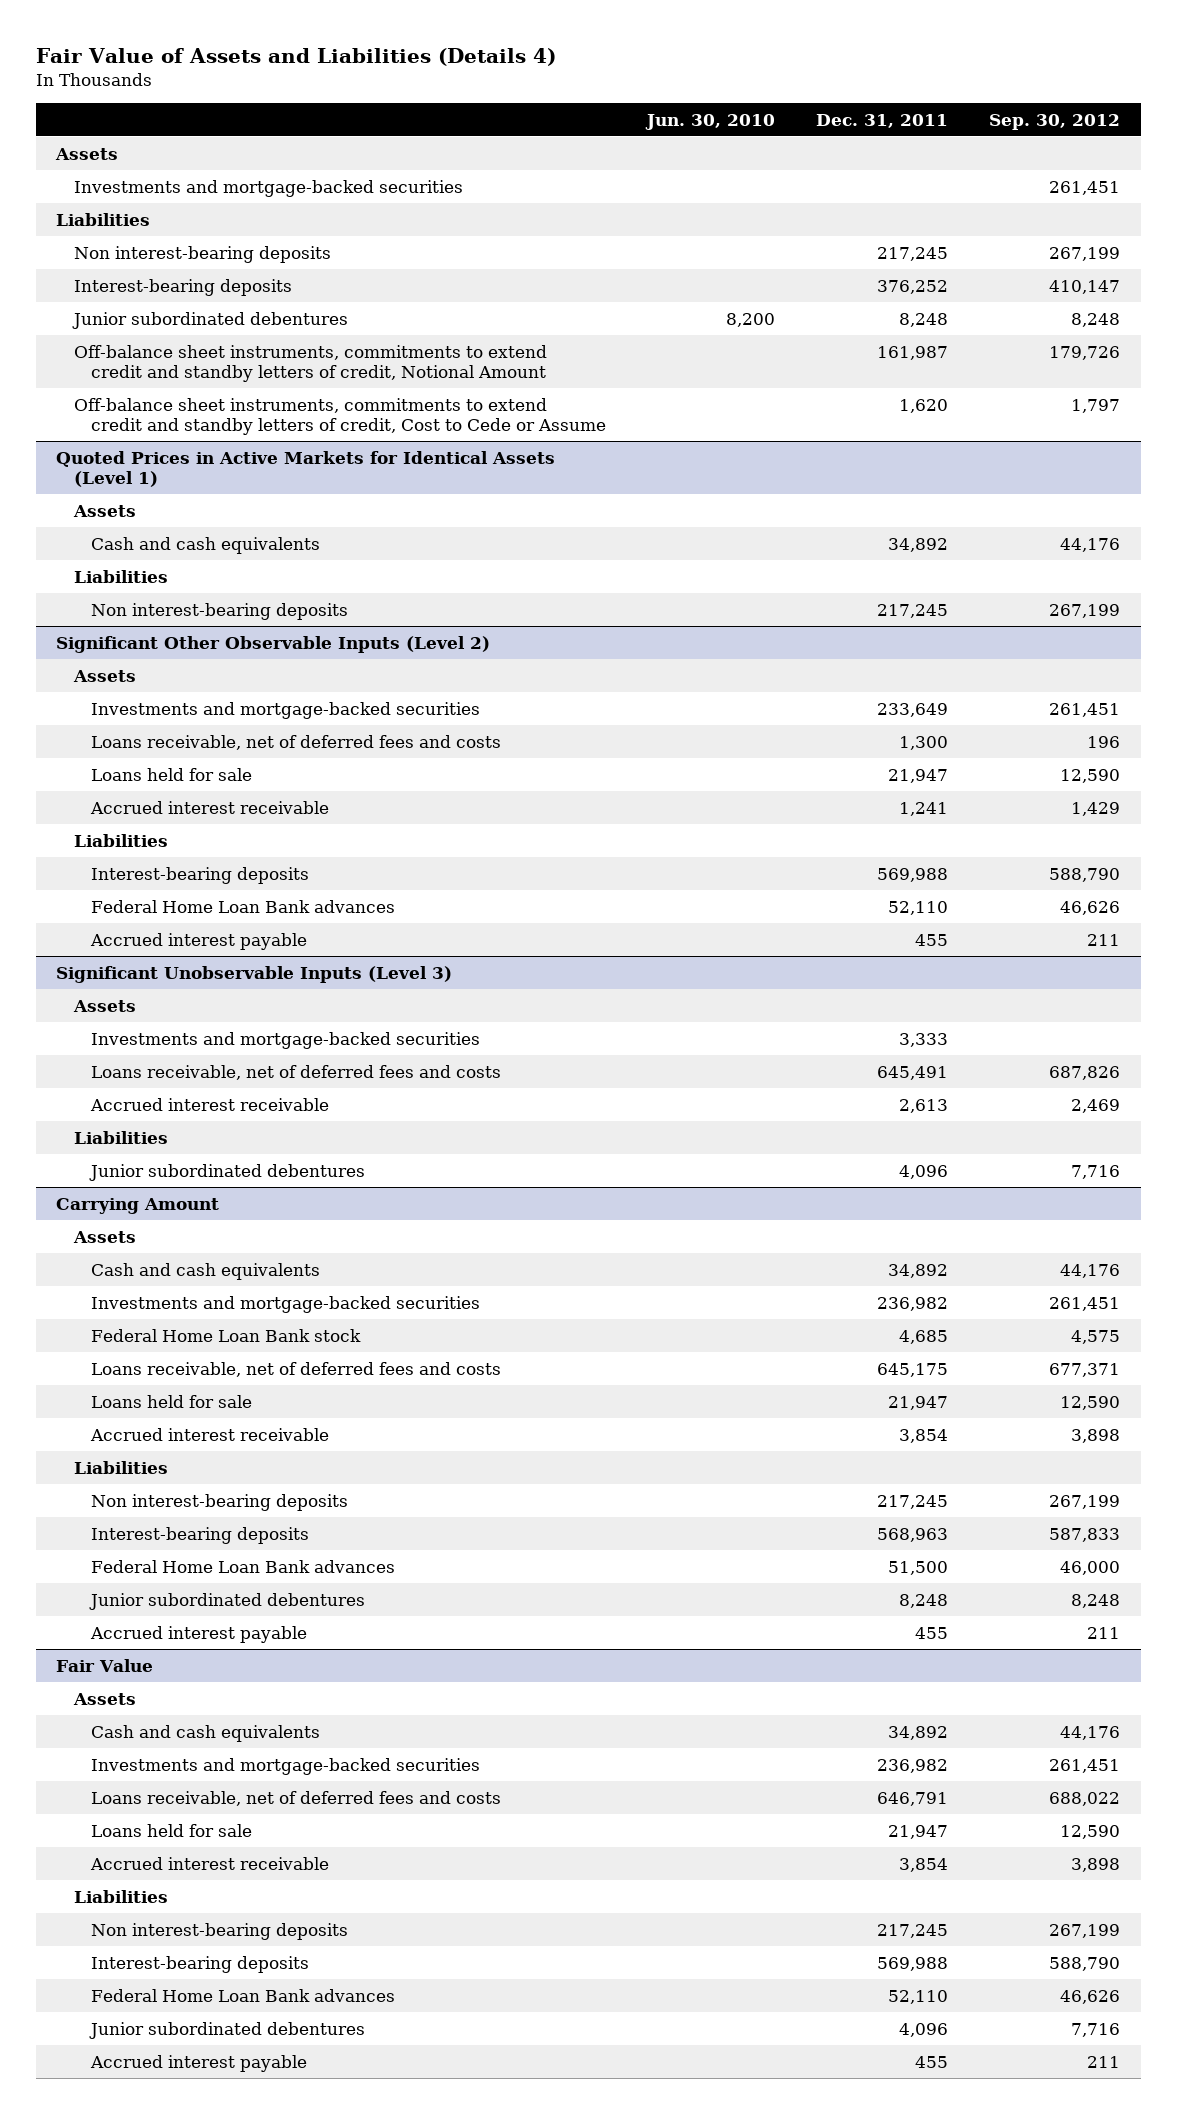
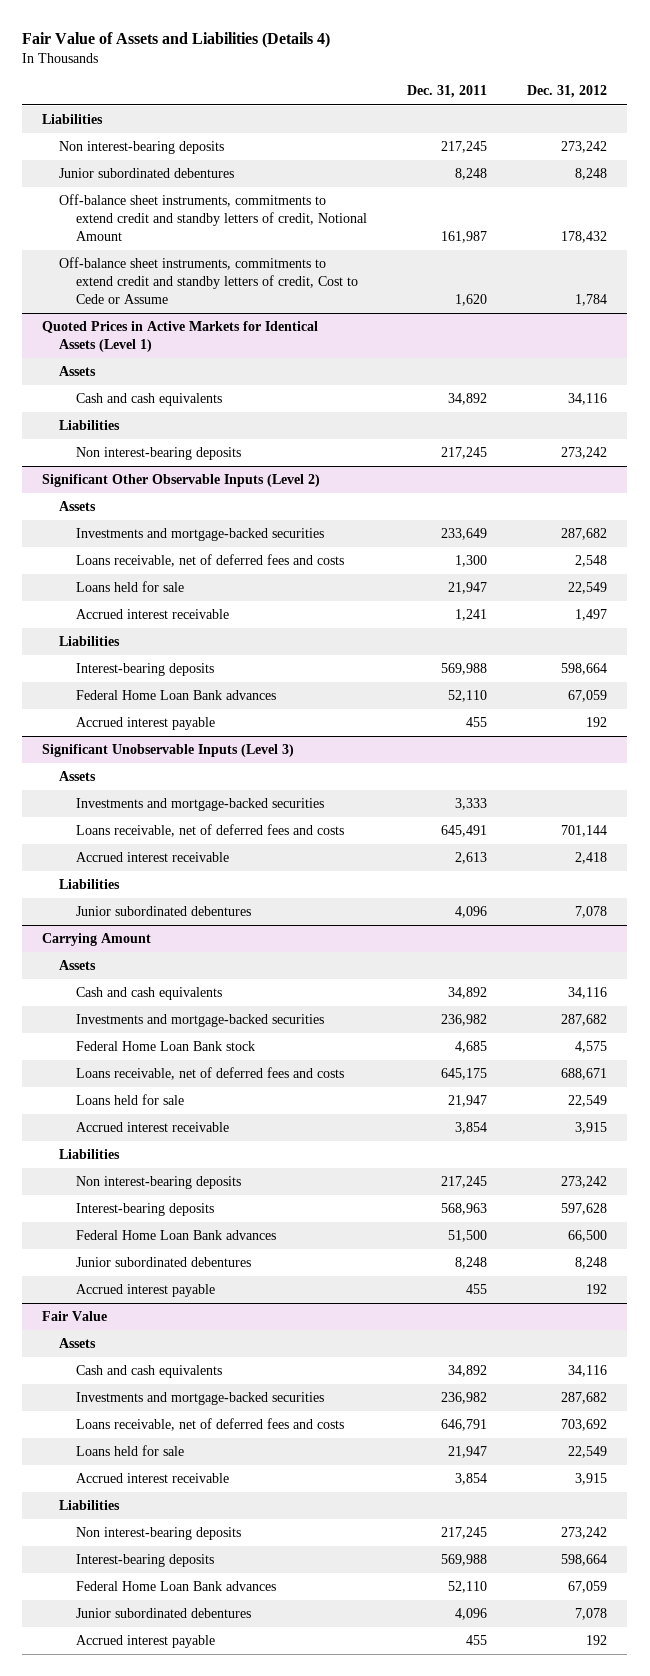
[644,113,775,130] Jun. 30, 2010 -> none
[989,113,1121,130] Sep. 30, 2012 -> none
none -> [527,85,608,99] Dec. 31, 2012
[55,147,119,160] Assets -> none
[73,179,463,197] Investments and mortgage-backed securities -> none
[73,278,292,296] Interest-bearing deposits -> none

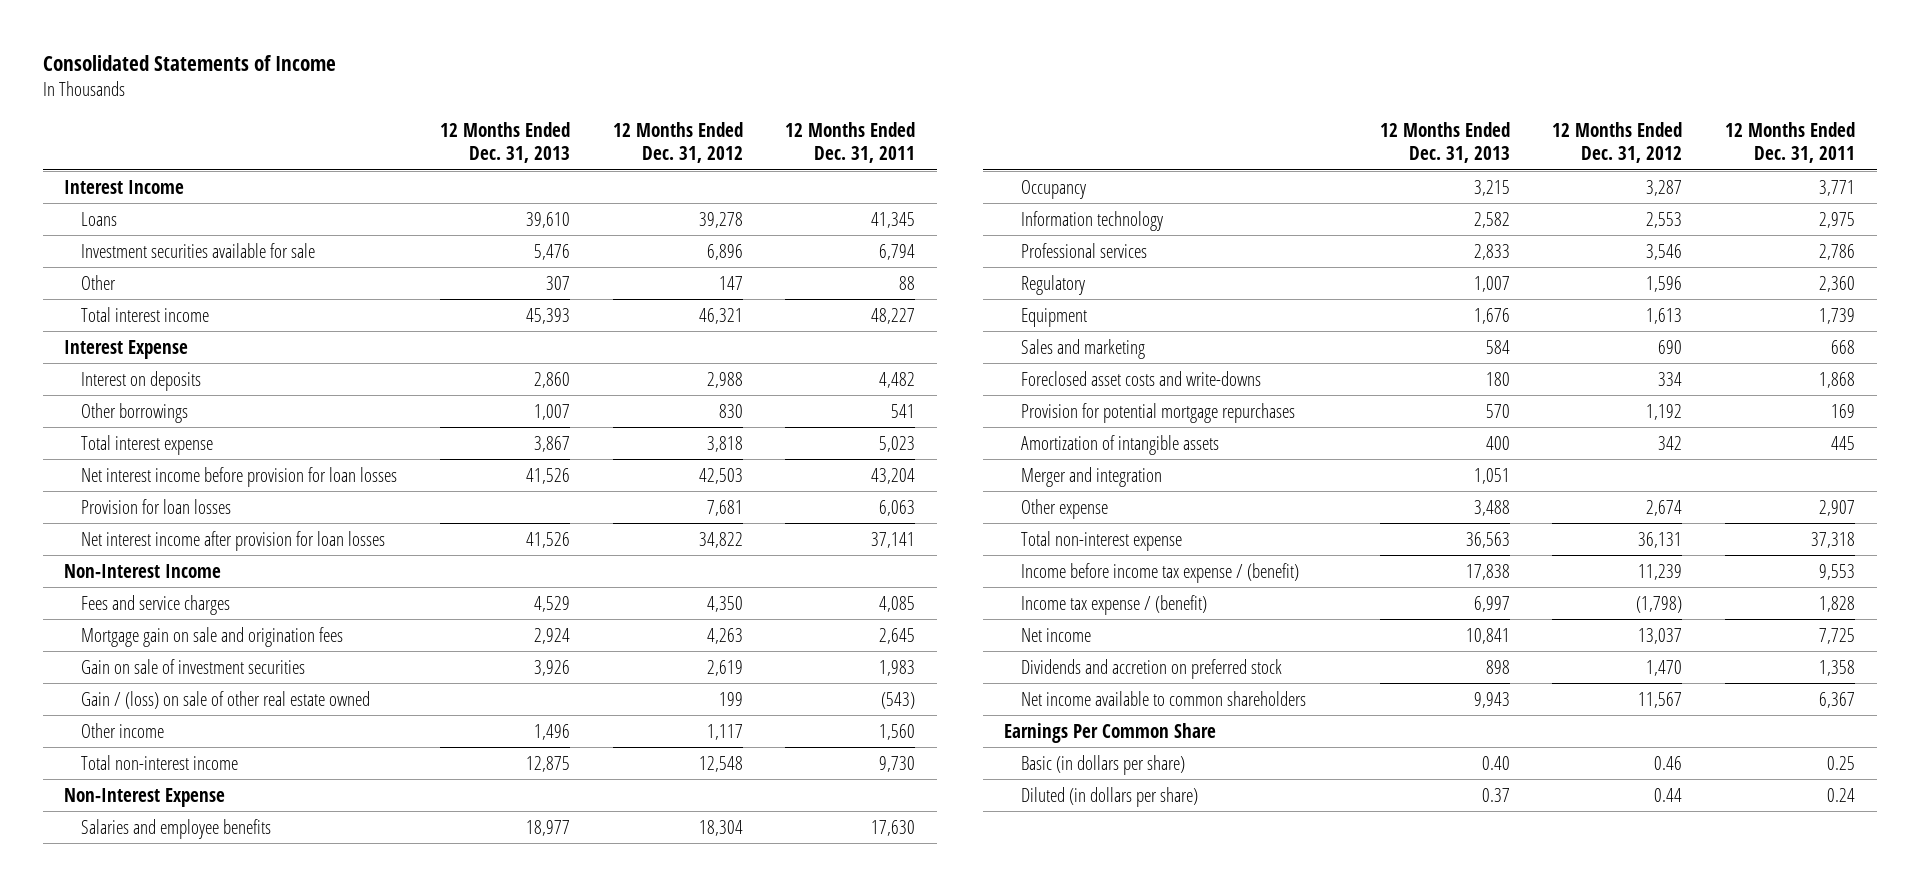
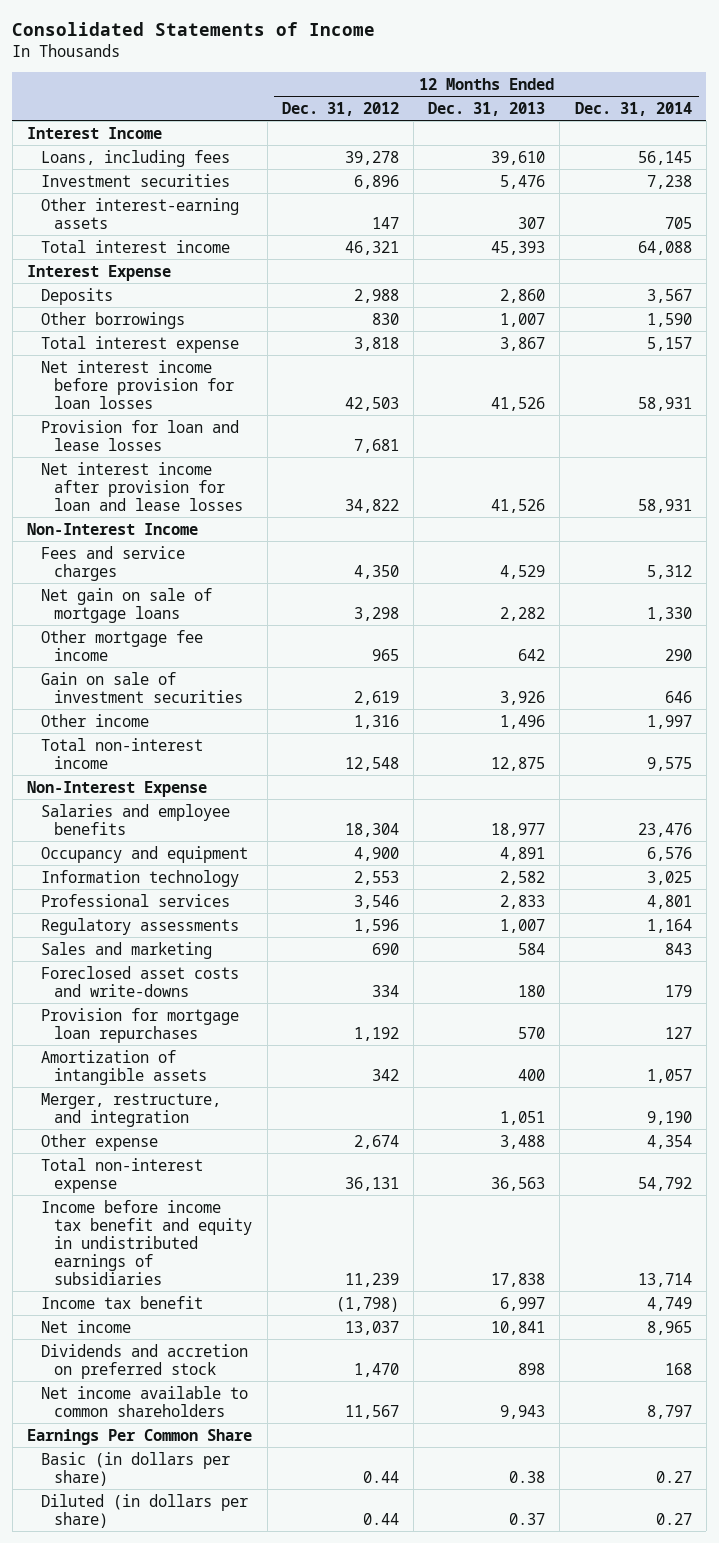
[785,121,916,164] 12 Months Ended Dec. 31, 2011 -> none
none -> [574,101,692,116] Dec. 31, 2014
[80,211,117,226] Loans -> [40,149,230,167] Loans, including fees
[80,242,315,258] Investment securities available for sale -> [40,173,230,187] Investment securities
[80,274,116,290] Other -> [40,197,239,229] Other interest-earning assets
[80,370,201,391] Interest on deposits -> [40,287,113,305] Deposits
[80,498,231,514] Provision for loan losses -> [40,419,239,451] Provision for loan and lease losses
[80,530,385,551] Net interest income after provision for loan losses -> [40,461,244,511] Net interest income after provision for loan and lease losses
[80,626,343,647] Mortgage gain on sale and origination fees -> none
none -> [40,587,212,623] Net gain on sale of mortgage loans
none -> [40,629,203,661] Other mortgage fee income
[80,690,370,709] Gain / (loss) on sale of other real estate owned -> none
[706,723,743,740] 1,117 -> [353,714,399,729] 1,316
[1020,179,1086,199] Occupancy -> [40,845,248,863] Occupancy and equipment
[1473,179,1510,196] 3,215 -> [500,846,546,861] 4,891
[1646,179,1683,196] 3,287 -> [353,846,399,861] 4,900
[1020,307,1087,327] Equipment -> none
[1020,274,1085,295] Regulatory -> [40,917,239,935] Regulatory assessments
[1020,402,1295,423] Provision for potential mortgage repurchases -> [40,1007,239,1043] Provision for mortgage loan repurchases
[1020,466,1162,487] Merger and integration -> [40,1092,221,1127] Merger, restructure, and integration
[1020,562,1299,583] Income before income tax expense / (benefit) -> [40,1199,253,1285] Income before income tax benefit and equity in undistributed earnings of subsidiaries
[1020,594,1207,615] Income tax expense / (benefit) -> [40,1295,203,1309] Income tax benefit
[1481,755,1510,770] 0.40 -> [509,1470,546,1483] 0.38
[1654,755,1683,770] 0.46 -> [362,1470,399,1483] 0.44

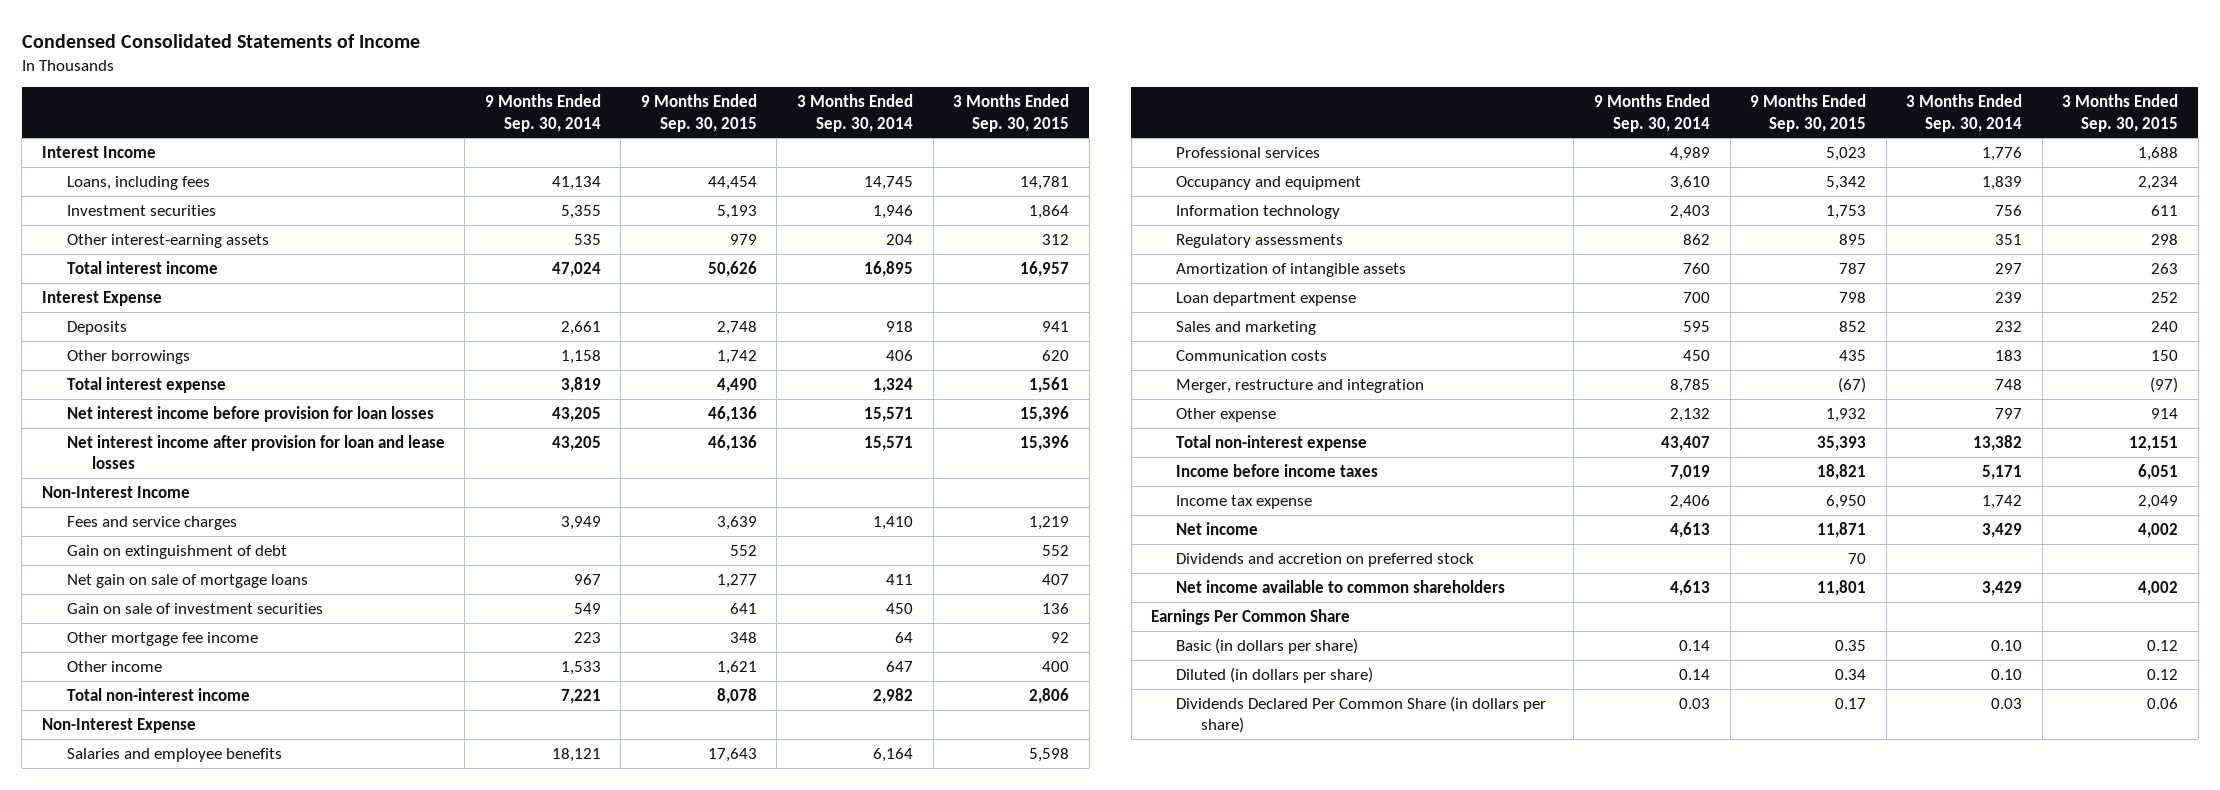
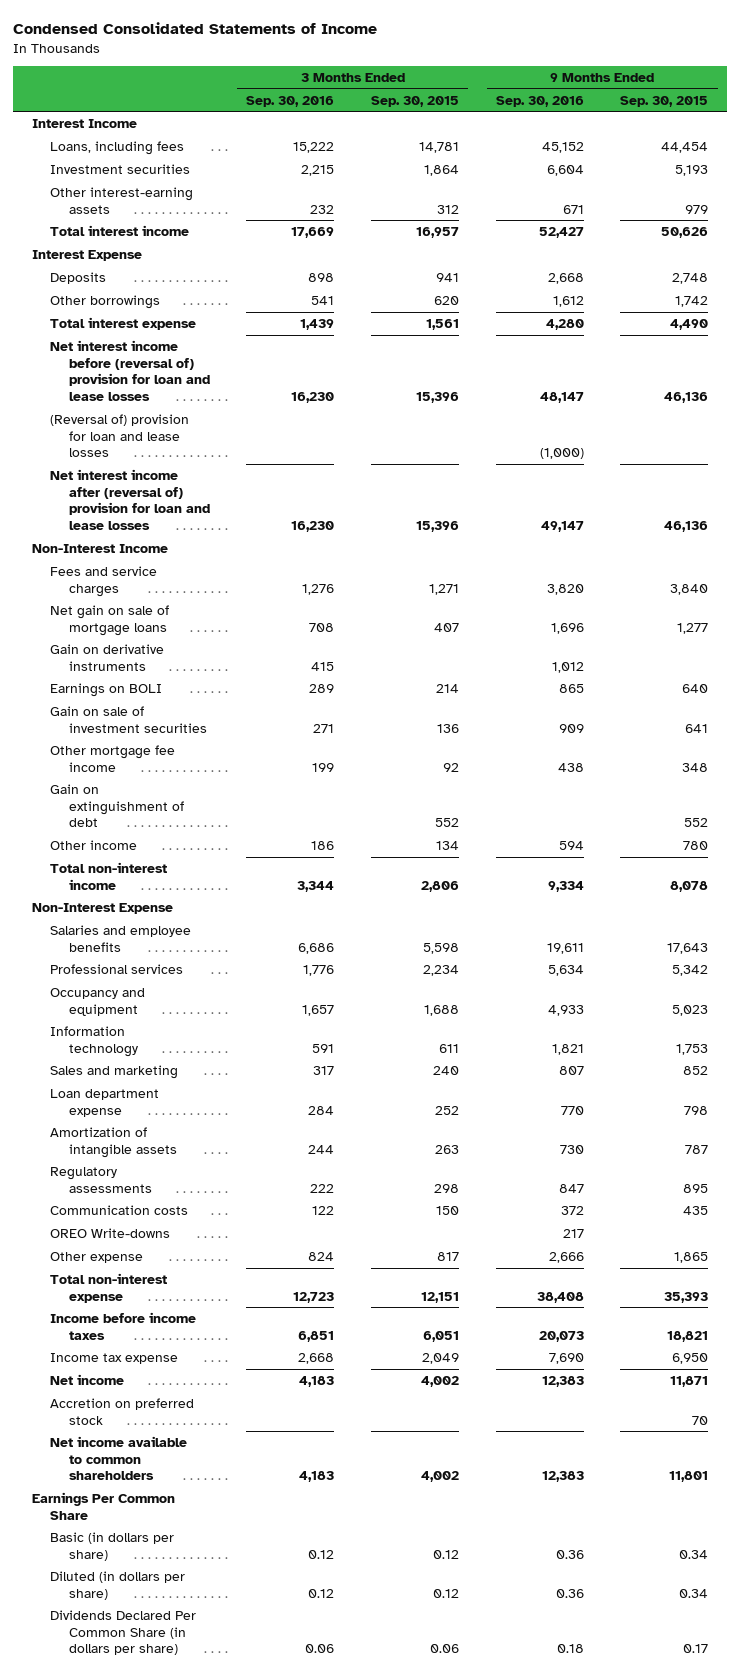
[484,94,601,132] 9 Months Ended Sep. 30, 2014 -> none
[796,94,913,132] 3 Months Ended Sep. 30, 2014 -> none
none -> [246,95,335,107] Sep. 30, 2016
none -> [495,95,584,107] Sep. 30, 2016
[66,405,434,422] Net interest income before provision for loan losses -> [50,339,210,401] Net interest income before (reversal of) provision for loan and lease losses
none -> [50,413,190,458] (Reversal of) provision for loan and lease losses
[66,434,445,470] Net interest income after provision for loan and lease losses -> [50,468,210,530] Net interest income after (reversal of) provision for loan and lease losses
[716,515,757,530] 3,639 -> [670,583,709,595] 3,840
[1029,515,1070,530] 1,219 -> [429,583,460,595] 1,271
none -> [50,643,165,671] Gain on derivative instruments
none -> [50,682,163,697] Earnings on BOLI
[66,544,287,559] Gain on extinguishment of debt -> [50,783,184,828] Gain on extinguishment of debt
[716,660,757,675] 1,621 -> [683,840,709,850] 780
[1042,660,1070,672] 400 -> [436,840,460,850] 134
[1826,146,1867,161] 5,023 -> [672,964,709,976] 5,342
[2138,146,2179,161] 1,688 -> [423,964,460,976] 2,234
[1826,175,1867,190] 5,342 -> [672,1004,709,1016] 5,023
[2138,175,2179,190] 2,234 -> [424,1004,460,1016] 1,688
[1175,291,1356,306] Loan department expense -> [50,1088,160,1117] Loan department expense
[1175,262,1406,277] Amortization of intangible assets -> [50,1126,177,1158] Amortization of intangible assets
[1175,233,1343,248] Regulatory assessments -> [50,1166,152,1193] Regulatory assessments
[1175,378,1424,393] Merger, restructure and integration -> none
none -> [50,1227,171,1238] OREO Write-downs
[1826,407,1867,422] 1,932 -> [674,1251,709,1263] 1,865
[2151,407,2179,419] 914 -> [437,1251,460,1261] 817
[1175,552,1474,567] Dividends and accretion on preferred stock -> [50,1397,195,1425] Accretion on preferred stock
[1835,639,1867,651] 0.35 -> [679,1549,709,1559] 0.34

